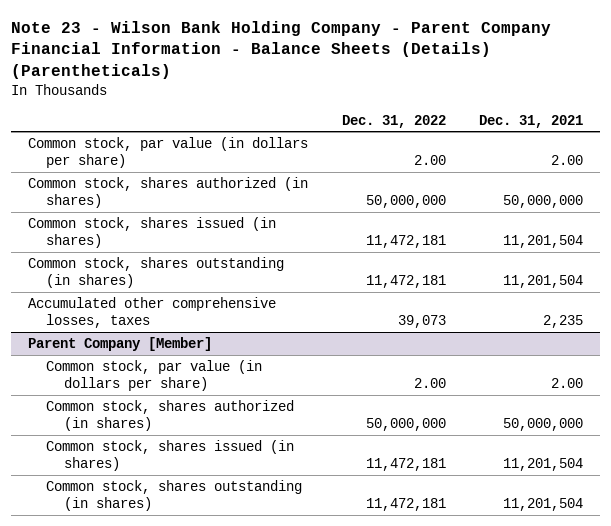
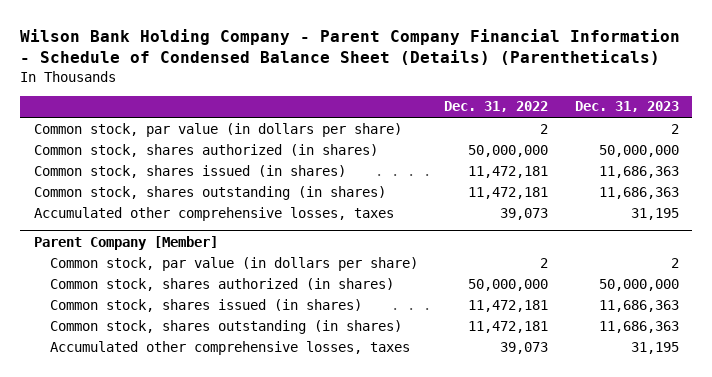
[11,20,552,80] Note 23 - Wilson Bank Holding Company - Parent Company Financial Information - Balance Sheets (Details) (Parentheticals) -> [20,28,681,66] Wilson Bank Holding Company - Parent Company Financial Information - Schedule of Condensed Balance Sheet (Details) (Parentheticals)
[479,114,584,128] Dec. 31, 2021 -> none
none -> [574,101,679,113] Dec. 31, 2023
[413,155,446,166] 2.00 -> [540,123,549,134] 2
[413,378,446,389] 2.00 -> [540,257,549,268] 2
none -> [49,340,410,355] Accumulated other comprehensive losses, taxes

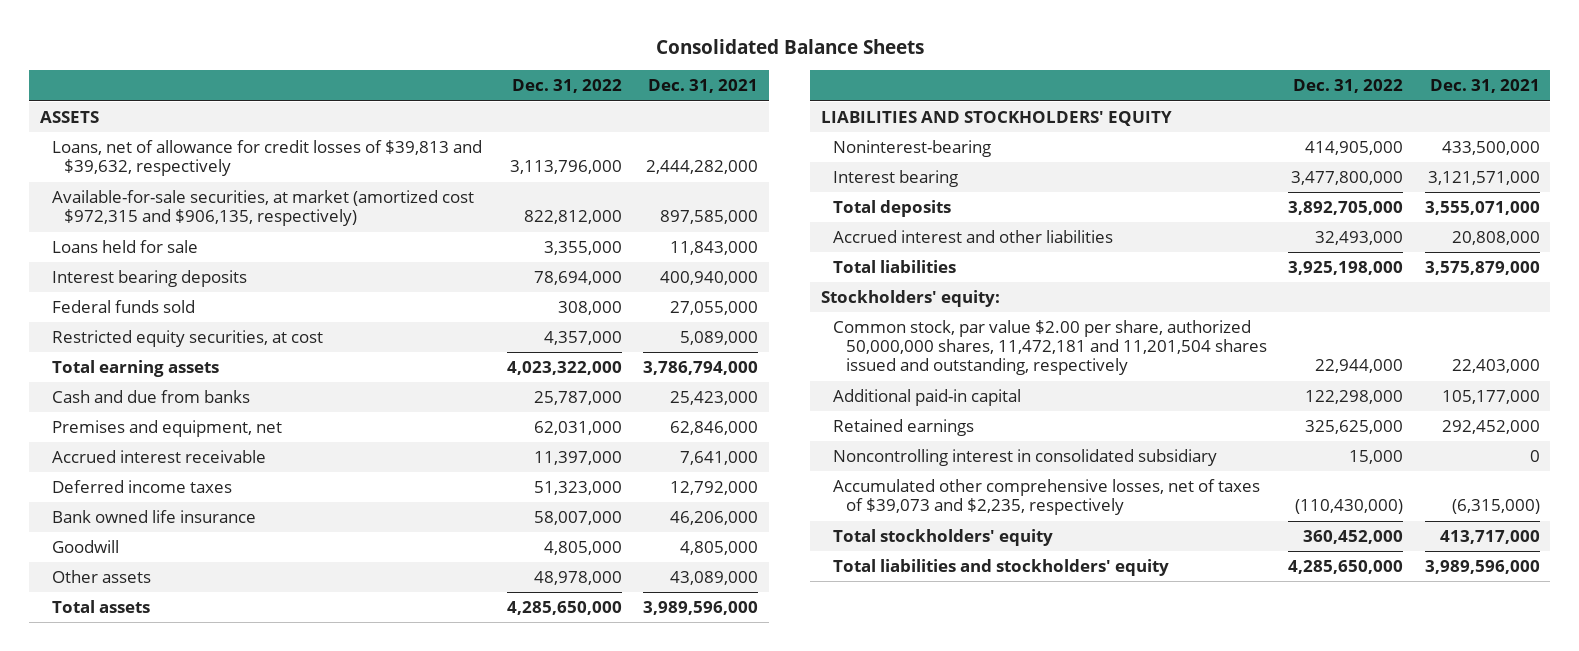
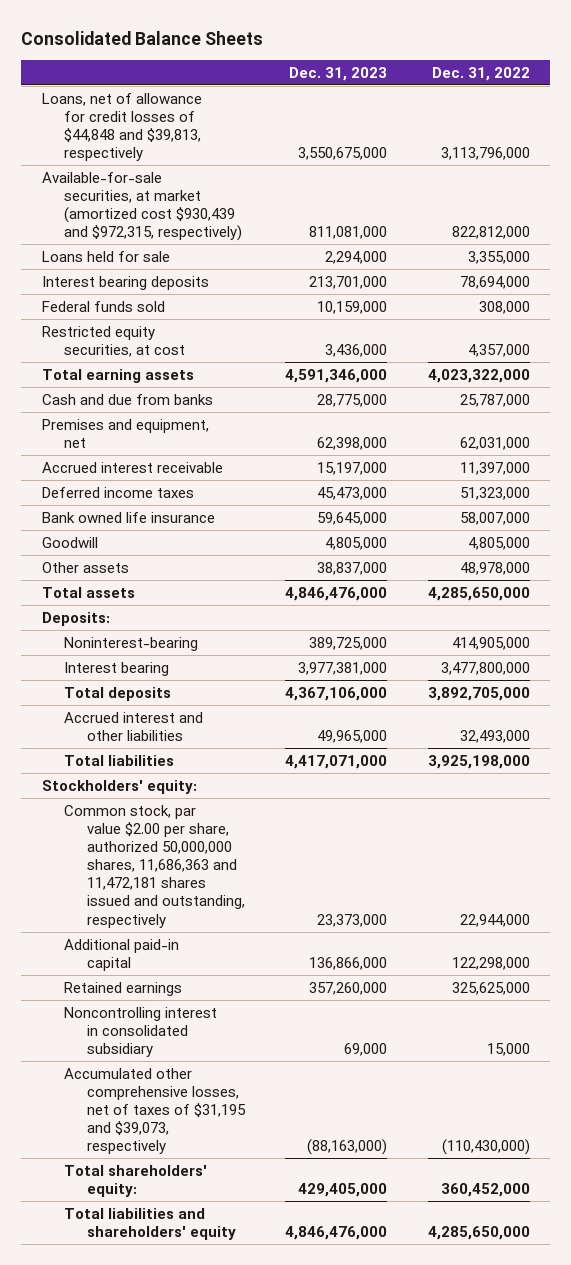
[648,79,759,94] Dec. 31, 2021 -> none
none -> [289,66,388,81] Dec. 31, 2023
[39,110,99,123] ASSETS -> none
[52,139,483,177] Loans, net of allowance for credit losses of $39,813 and $39,632, respectively -> [41,92,202,162] Loans, net of allowance for credit losses of $44,848 and $39,813, respectively
[52,189,475,227] Available-for-sale securities, at market (amortized cost $972,315 and $906,135, respectively) -> [41,171,243,242] Available-for-sale securities, at market (amortized cost $930,439 and $972,315, respectively)
[820,110,1172,126] LIABILITIES AND STOCKHOLDERS' EQUITY -> none
none -> [41,611,110,626] Deposits:
[833,319,1267,376] Common stock, par value $2.00 per share, authorized 50,000,000 shares, 11,472,181 and 11,201,504 shares issued and outstanding, respectively -> [64,804,245,928] Common stock, par value $2.00 per share, authorized 50,000,000 shares, 11,686,363 and 11,472,181 shares issued and outstanding, respectively
[833,478,1261,516] Accumulated other comprehensive losses, net of taxes of $39,073 and $2,235, respectively -> [64,1067,246,1155] Accumulated other comprehensive losses, net of taxes of $31,195 and $39,073, respectively
[833,528,1054,546] Total stockholders' equity -> [64,1164,208,1197] Total shareholders' equity:
[833,558,1170,576] Total liabilities and stockholders' equity -> [64,1207,236,1240] Total liabilities and shareholders' equity

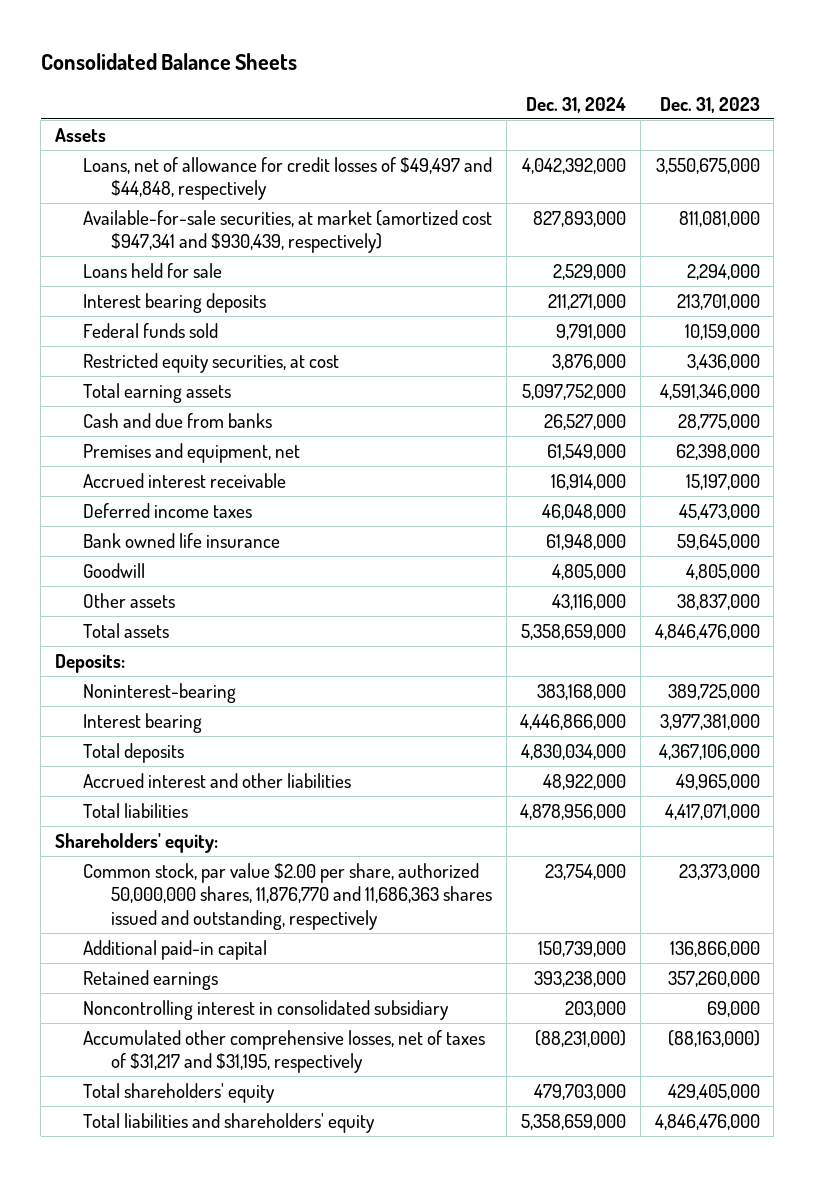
[431,66,530,81] Dec. 31, 2022 -> none
none -> [526,96,627,113] Dec. 31, 2024
none -> [54,127,106,142] Assets
[41,92,202,162] Loans, net of allowance for credit losses of $44,848 and $39,813, respectively -> [83,156,493,201] Loans, net of allowance for credit losses of $49,497 and $44,848, respectively
[41,171,243,242] Available-for-sale securities, at market (amortized cost $930,439 and $972,315, respectively) -> [83,209,493,254] Available-for-sale securities, at market (amortized cost $947,341 and $930,439, respectively)
[41,779,197,794] Stockholders' equity: -> [54,832,218,853] Shareholders' equity:
[64,804,245,928] Common stock, par value $2.00 per share, authorized 50,000,000 shares, 11,686,363 and 11,472,181 shares issued and outstanding, respectively -> [83,862,493,930] Common stock, par value $2.00 per share, authorized 50,000,000 shares, 11,876,770 and 11,686,363 shares issued and outstanding, respectively
[64,1067,246,1155] Accumulated other comprehensive losses, net of taxes of $31,195 and $39,073, respectively -> [83,1029,486,1074] Accumulated other comprehensive losses, net of taxes of $31,217 and $31,195, respectively
[64,1164,208,1197] Total shareholders' equity: -> [83,1082,276,1103] Total shareholders' equity

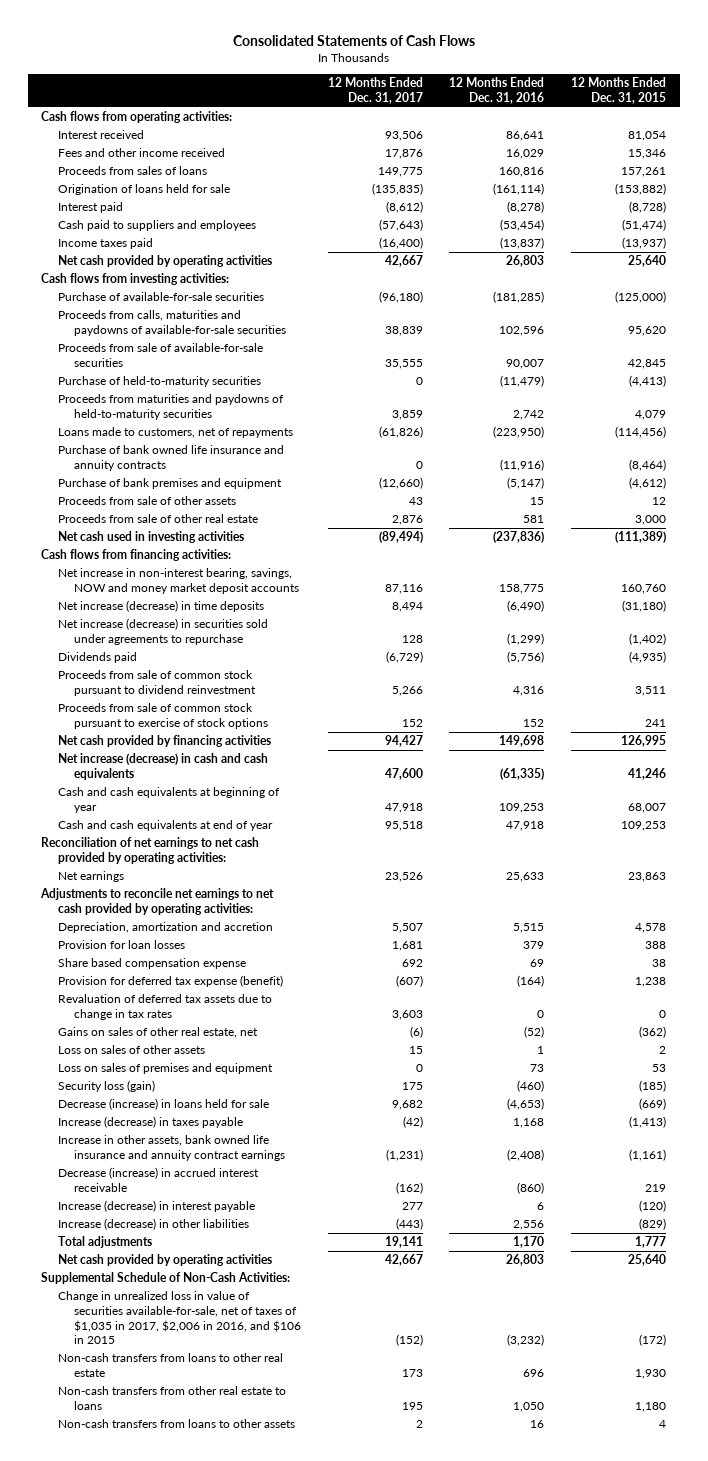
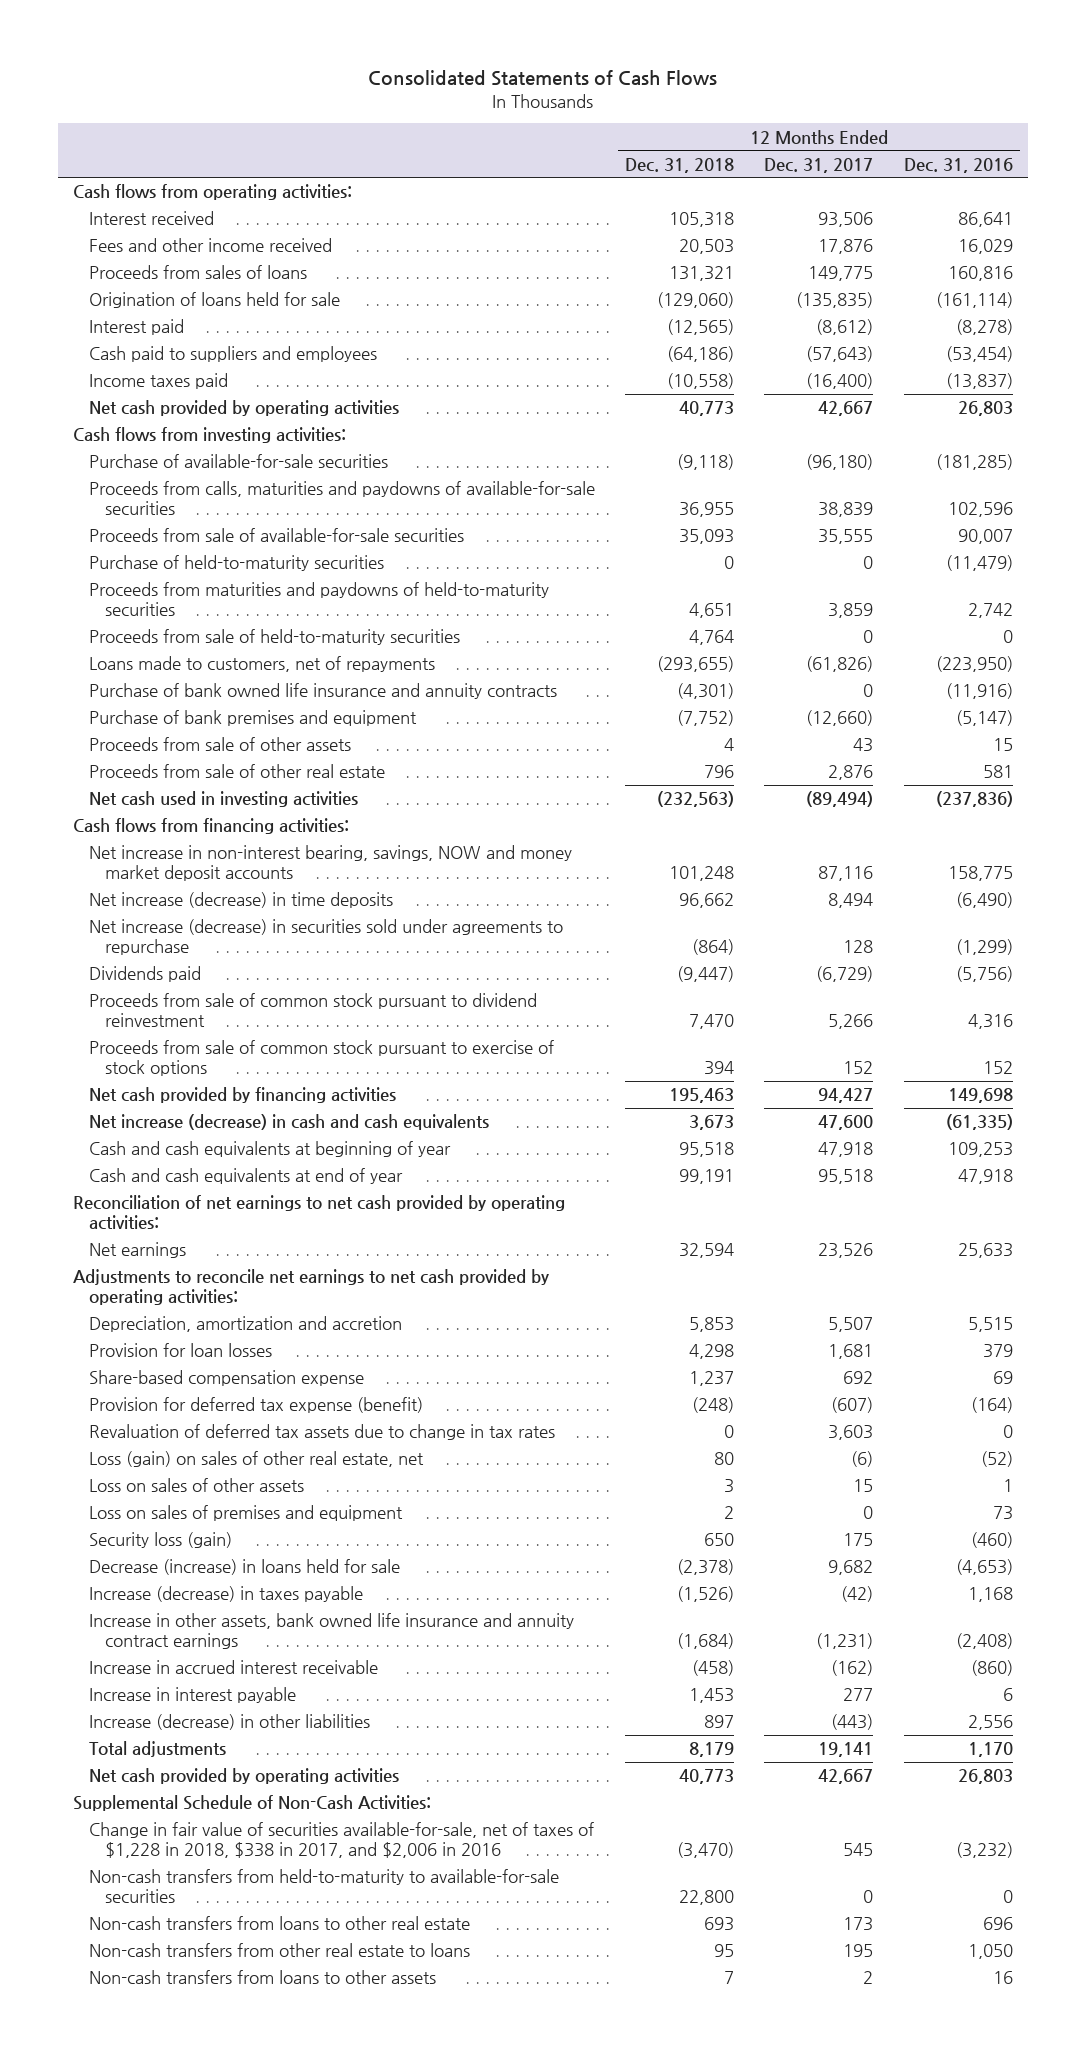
[571,77,667,104] 12 Months Ended Dec. 31, 2015 -> none
none -> [625,157,735,173] Dec. 31, 2018
none -> [89,629,461,646] Proceeds from sale of held-to-maturity securities
[57,958,246,970] Share based compensation expense -> [89,1370,365,1387] Share-based compensation expense
[57,1027,258,1039] Gains on sales of other real estate, net -> [89,1451,425,1468] Loss (gain) on sales of other real estate, net
[57,1167,259,1192] Decrease (increase) in accrued interest receivable -> [89,1660,379,1675] Increase in accrued interest receivable
[57,1200,255,1213] Increase (decrease) in interest payable -> [89,1687,297,1704] Increase in interest payable
[57,1291,301,1345] Change in unrealized loss in value of securities available-for-sale, net of taxes of $1,035 in 2017, $2,006 in 2016, and $106 in 2015 -> [89,1822,595,1859] Change in fair value of securities available-for-sale, net of taxes of $1,228 in 2018, $338 in 2017, and $2,006 in 2016
[395,1334,423,1347] (152) -> [843,1843,874,1857] 545
none -> [89,1869,560,1904] Non-cash transfers from held-to-maturity to available-for-sale securities

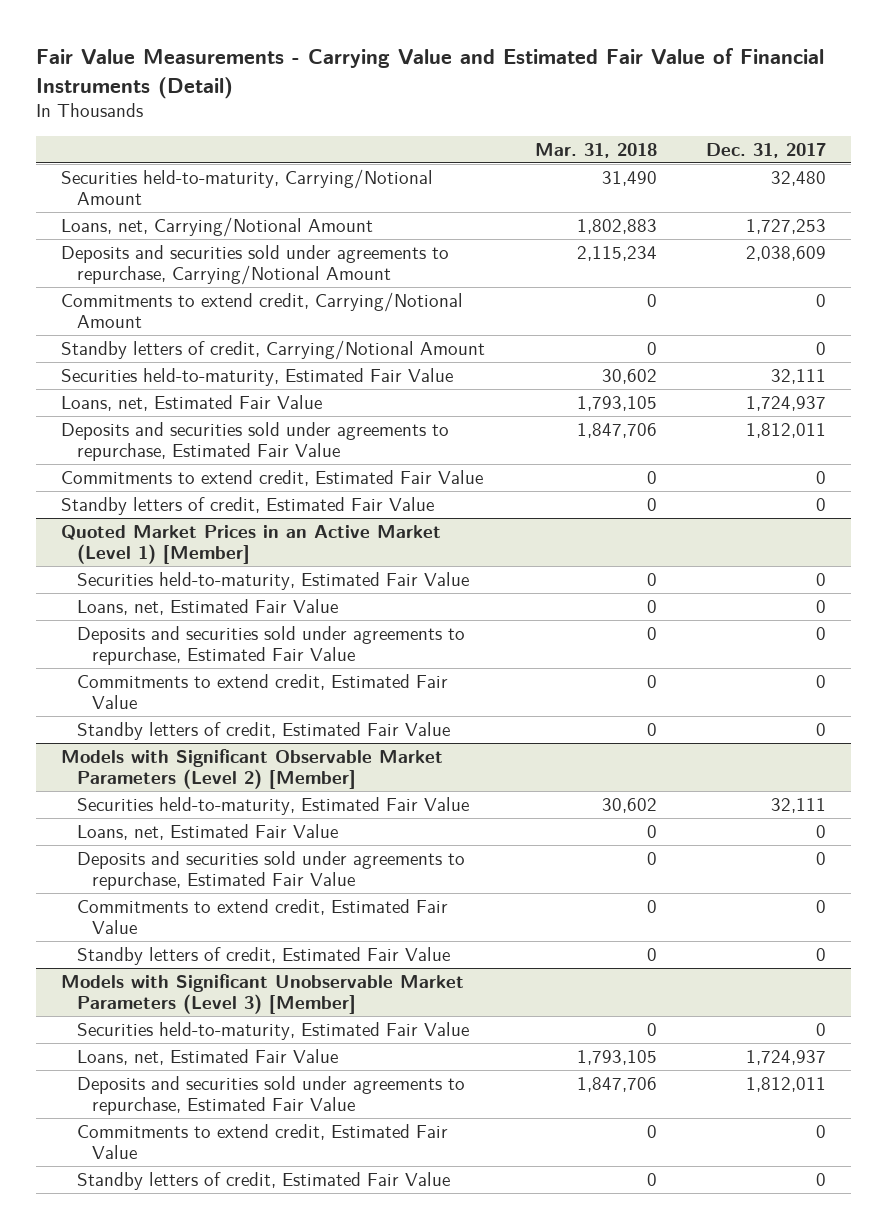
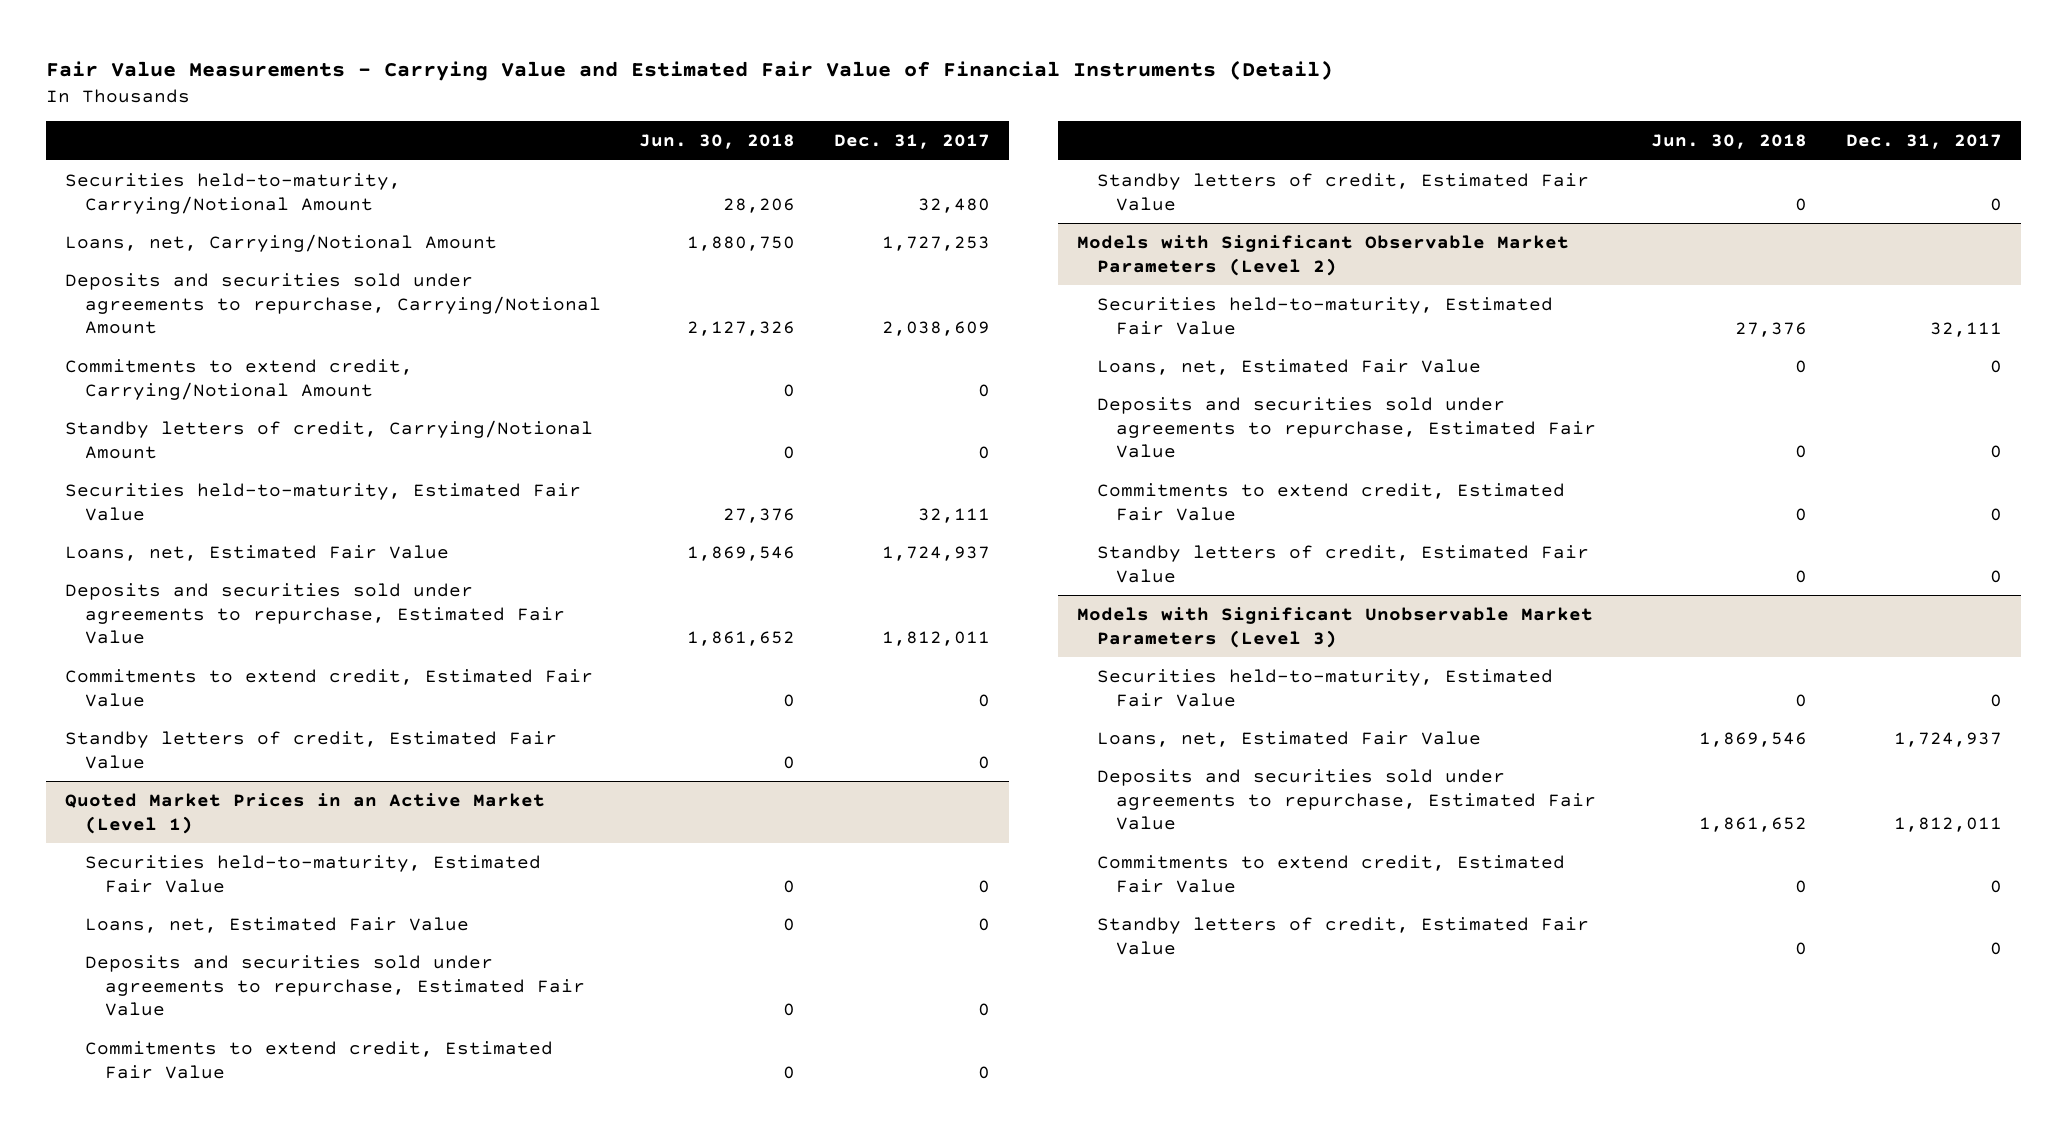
[534,142,657,158] Mar. 31, 2018 -> none
none -> [639,134,796,150] Jun. 30, 2018
[60,524,441,565] Quoted Market Prices in an Active Market (Level 1) [Member] -> [65,792,546,834] Quoted Market Prices in an Active Market (Level 1)
[60,748,443,790] Models with Significant Observable Market Parameters (Level 2) [Member] -> [1076,234,1569,276] Models with Significant Observable Market Parameters (Level 2)
[60,973,464,1015] Models with Significant Unobservable Market Parameters (Level 3) [Member] -> [1076,606,1593,648] Models with Significant Unobservable Market Parameters (Level 3)

